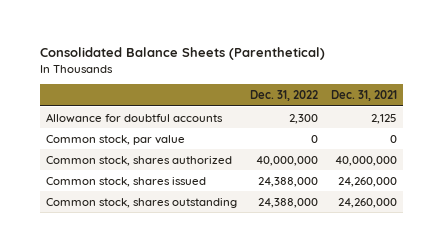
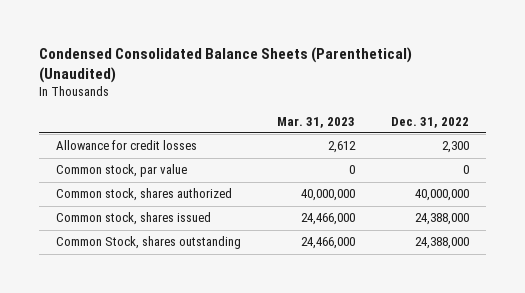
[39,47,325,61] Consolidated Balance Sheets (Parenthetical) -> [38,46,412,83] Condensed Consolidated Balance Sheets (Parenthetical) (Unaudited)
[330,90,397,102] Dec. 31, 2021 -> none
none -> [277,116,356,128] Mar. 31, 2023
[46,112,224,123] Allowance for doubtful accounts -> [56,140,198,151] Allowance for credit losses
[46,197,238,208] Common stock, shares outstanding -> [56,236,242,250] Common Stock, shares outstanding

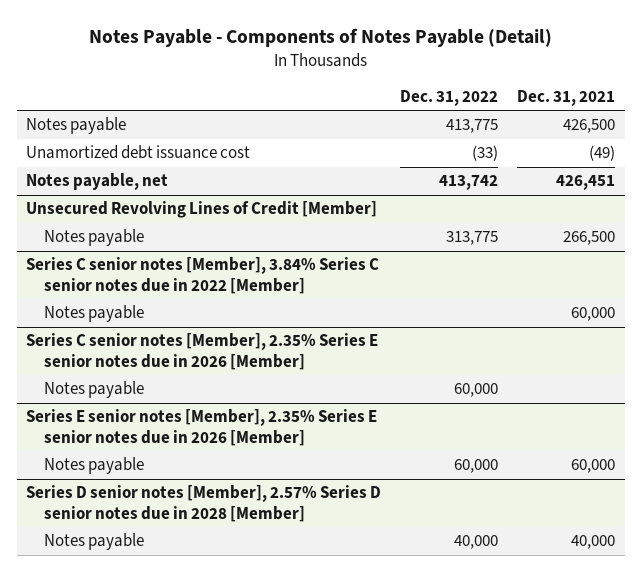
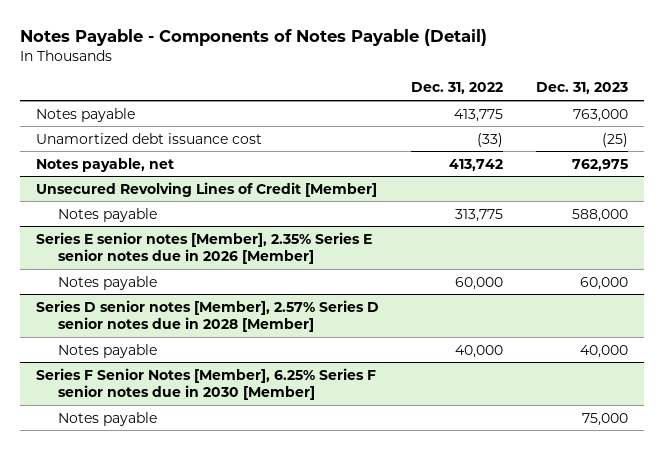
[517,89,616,106] Dec. 31, 2021 -> none
none -> [535,82,628,95] Dec. 31, 2023
[26,257,380,294] Series C senior notes [Member], 3.84% Series C senior notes due in 2022 [Member] -> none
[44,305,145,323] Notes payable -> none
[26,333,379,370] Series C senior notes [Member], 2.35% Series E senior notes due in 2026 [Member] -> none
[44,381,145,399] Notes payable -> none
none -> [35,367,376,401] Series F Senior Notes [Member], 6.25% Series F senior notes due in 2030 [Member]
none -> [57,411,157,426] Notes payable

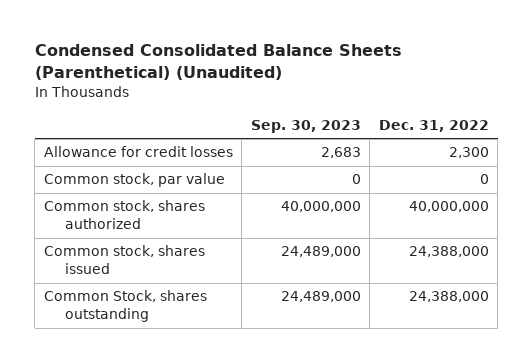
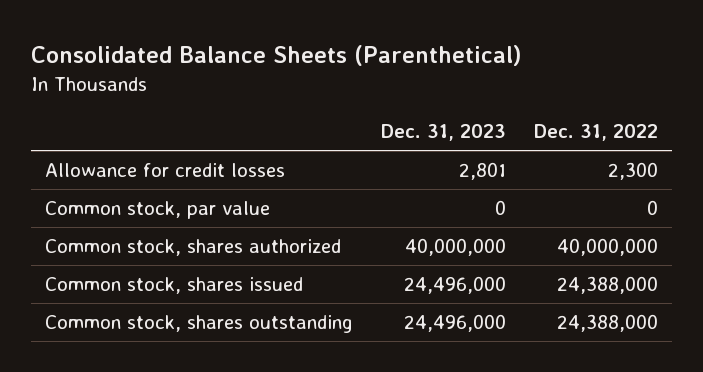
[34,44,402,81] Condensed Consolidated Balance Sheets (Parenthetical) (Unaudited) -> [31,45,523,67] Consolidated Balance Sheets (Parenthetical)
[250,119,361,133] Sep. 30, 2023 -> none
none -> [381,124,507,142] Dec. 31, 2023
[43,290,207,323] Common Stock, shares outstanding -> [45,315,354,334] Common stock, shares outstanding

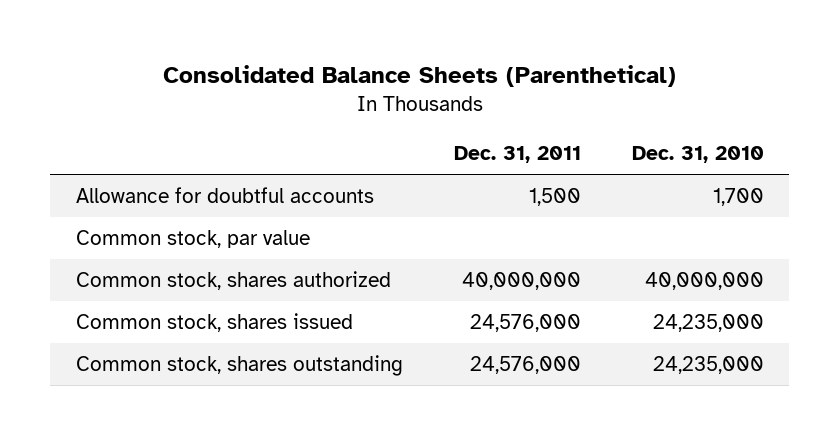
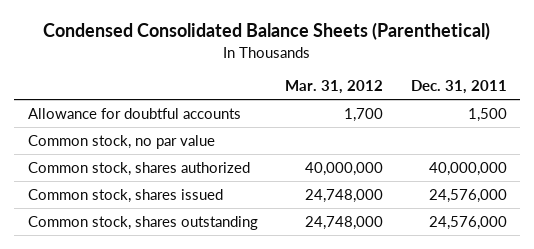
[162,64,676,87] Consolidated Balance Sheets (Parenthetical) -> [43,22,491,41] Condensed Consolidated Balance Sheets (Parenthetical)
[631,146,764,164] Dec. 31, 2010 -> none
none -> [285,80,384,95] Mar. 31, 2012
[75,230,310,249] Common stock, par value -> [27,134,215,149] Common stock, no par value

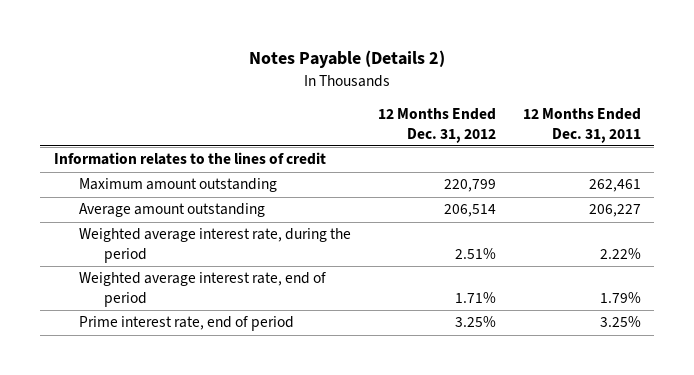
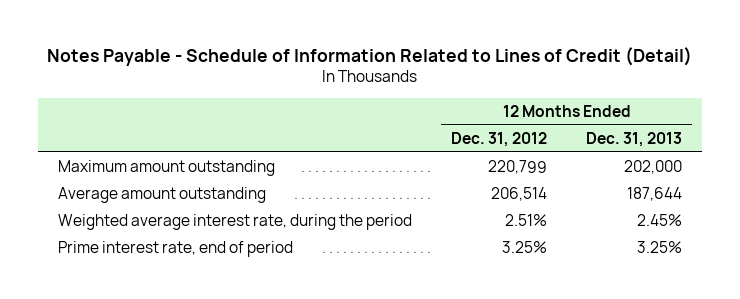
[249,50,446,69] Notes Payable (Details 2) -> [46,46,692,66] Notes Payable - Schedule of Information Related to Lines of Credit (Detail)
[522,107,641,143] 12 Months Ended Dec. 31, 2011 -> none
none -> [586,131,683,147] Dec. 31, 2013
[53,152,326,166] Information relates to the lines of credit -> none
[78,272,326,308] Weighted average interest rate, end of period -> none

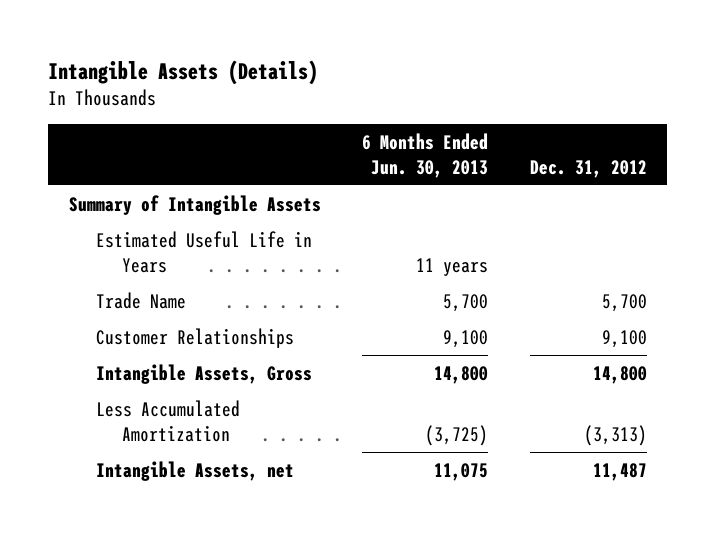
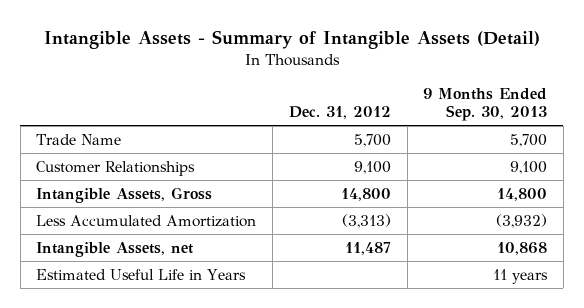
[48,59,319,85] Intangible Assets (Details) -> [43,30,540,50] Intangible Assets - Summary of Intangible Assets (Detail)
[362,133,489,178] 6 Months Ended Jun. 30, 2013 -> none
none -> [423,88,548,122] 9 Months Ended Sep. 30, 2013
[69,194,322,215] Summary of Intangible Assets -> none
[95,230,312,273] Estimated Useful Life in Years -> [36,268,247,280] Estimated Useful Life in Years

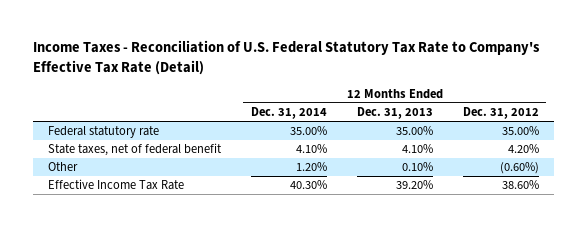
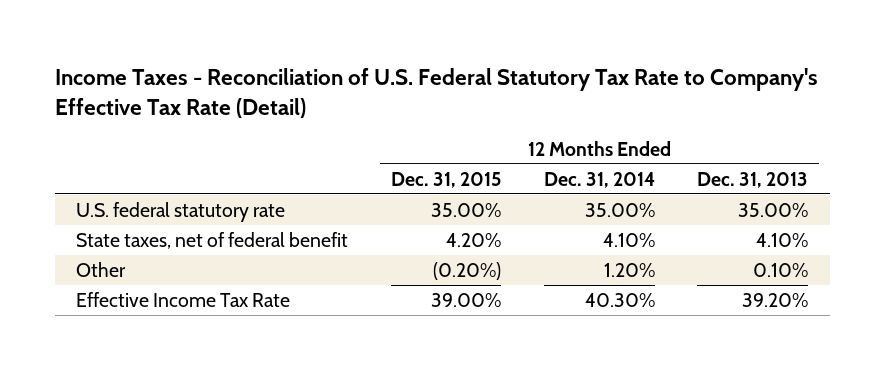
[462,106,539,119] Dec. 31, 2012 -> none
none -> [390,171,501,188] Dec. 31, 2015
[47,126,159,139] Federal statutory rate -> [75,201,285,222] U.S. federal statutory rate

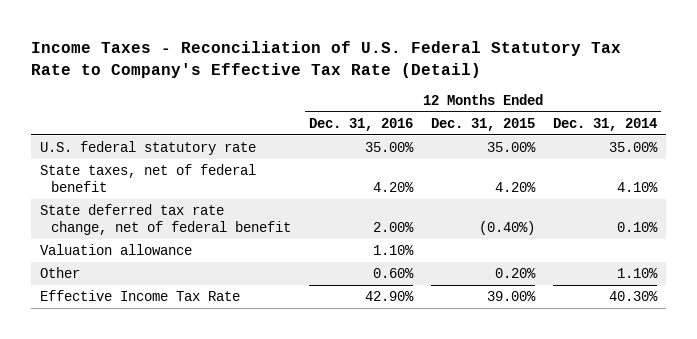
[697,171,809,188] Dec. 31, 2013 -> none
none -> [309,117,414,131] Dec. 31, 2016
none -> [40,204,292,236] State deferred tax rate change, net of federal benefit
none -> [40,244,193,256] Valuation allowance
[432,261,501,280] (0.20%) -> [495,268,537,279] 0.20%
[603,262,655,277] 1.20% -> [616,268,658,279] 1.10%

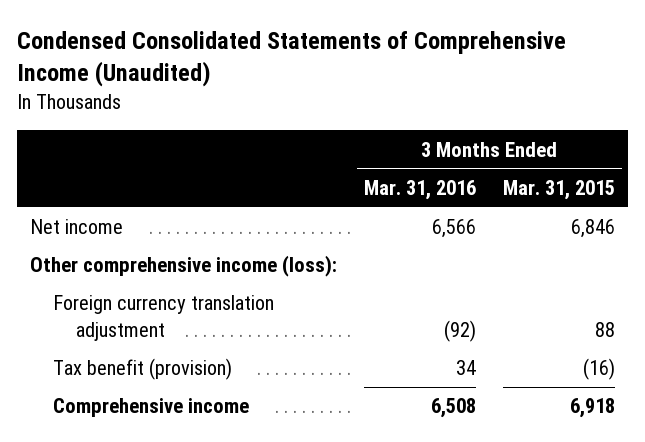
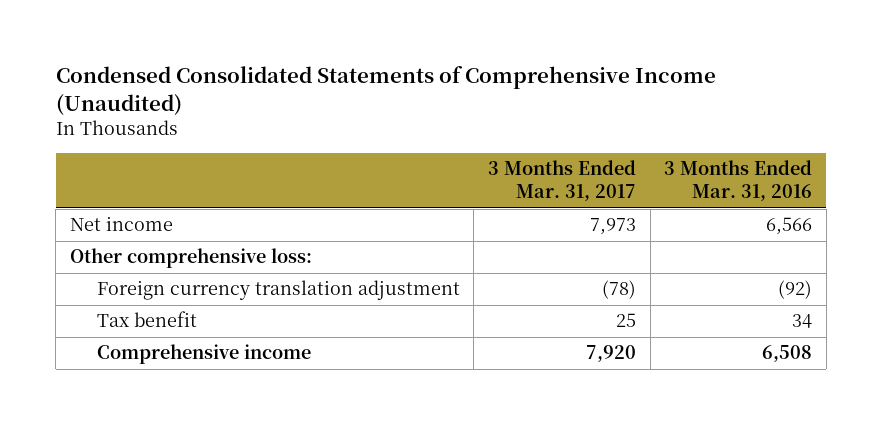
[502,179,615,200] Mar. 31, 2015 -> none
none -> [488,160,637,202] 3 Months Ended Mar. 31, 2017
[30,255,338,278] Other comprehensive income (loss): -> [69,248,312,269] Other comprehensive loss:
[53,358,233,381] Tax benefit (provision) -> [96,311,197,328] Tax benefit

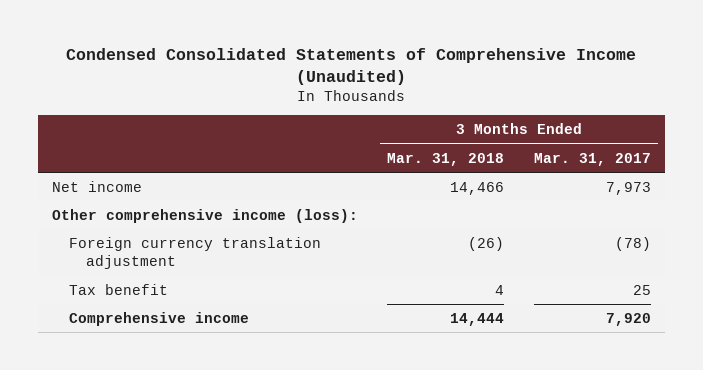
[664,160,813,202] 3 Months Ended Mar. 31, 2016 -> none
none -> [387,152,505,166] Mar. 31, 2018
[69,248,312,269] Other comprehensive loss: -> [52,208,359,223] Other comprehensive income (loss):

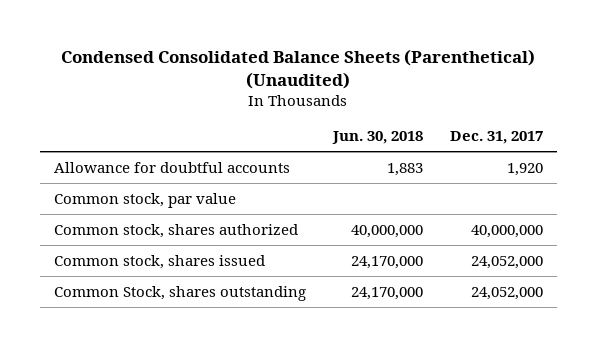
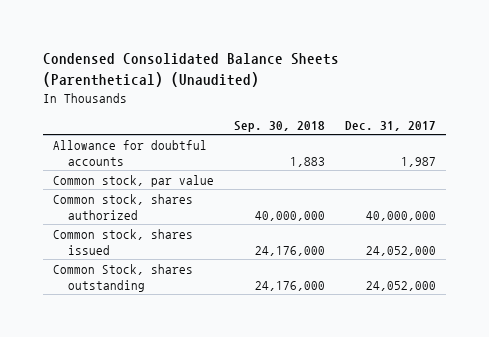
[331,131,423,145] Jun. 30, 2018 -> none
none -> [233,120,325,132] Sep. 30, 2018
[507,162,544,176] 1,920 -> [400,156,436,167] 1,987

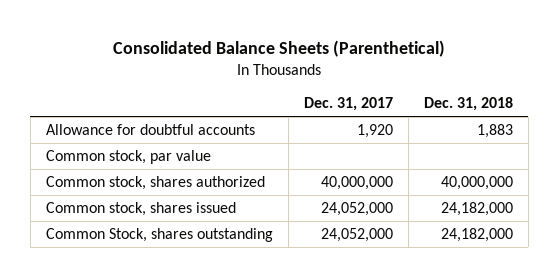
[43,53,340,87] Condensed Consolidated Balance Sheets (Parenthetical) (Unaudited) -> [113,40,446,58] Consolidated Balance Sheets (Parenthetical)
[233,120,325,132] Sep. 30, 2018 -> none
none -> [423,97,513,112] Dec. 31, 2018
[400,156,436,167] 1,987 -> [356,123,393,138] 1,920

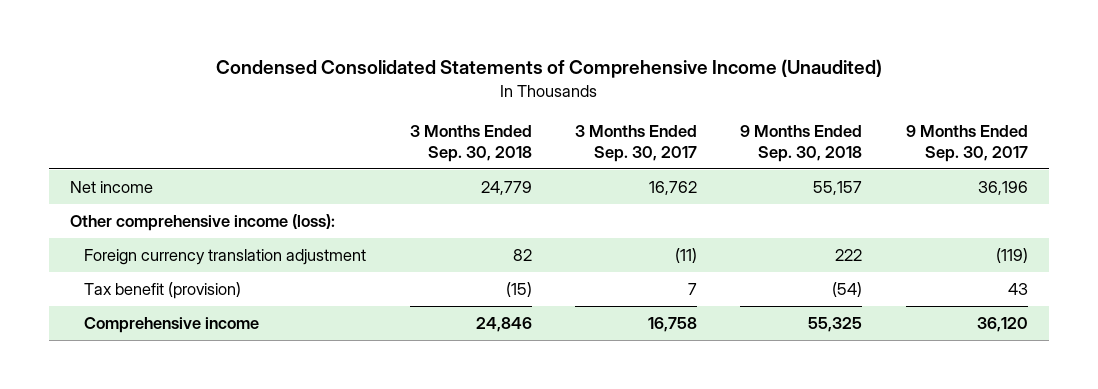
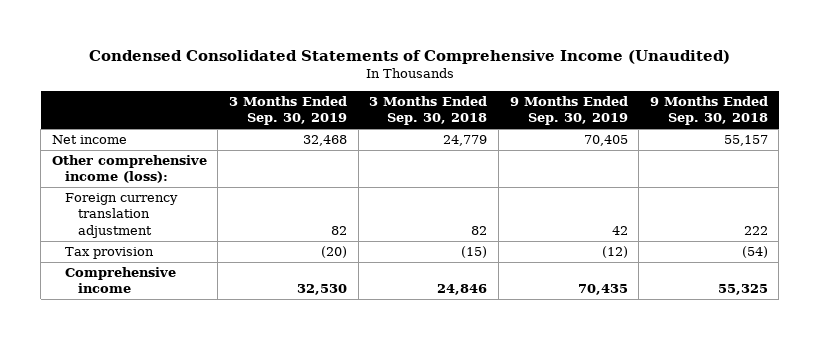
[575,124,698,162] 3 Months Ended Sep. 30, 2017 -> none
[905,124,1028,162] 9 Months Ended Sep. 30, 2017 -> none
none -> [229,96,348,126] 3 Months Ended Sep. 30, 2019
none -> [509,96,628,126] 9 Months Ended Sep. 30, 2019
[84,282,242,300] Tax benefit (provision) -> [64,247,154,260] Tax provision

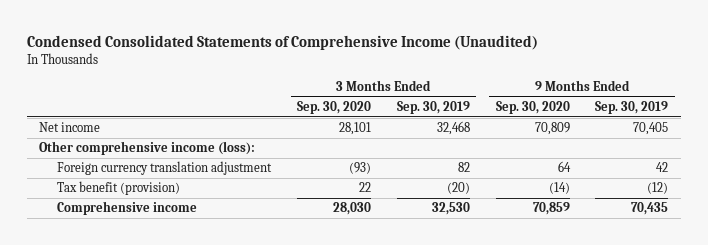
[369,96,488,126] 3 Months Ended Sep. 30, 2018 -> none
[649,96,768,126] 9 Months Ended Sep. 30, 2018 -> none
none -> [297,101,372,115] Sep. 30, 2020
none -> [495,101,570,115] Sep. 30, 2020
[64,247,154,260] Tax provision -> [57,181,181,196] Tax benefit (provision)

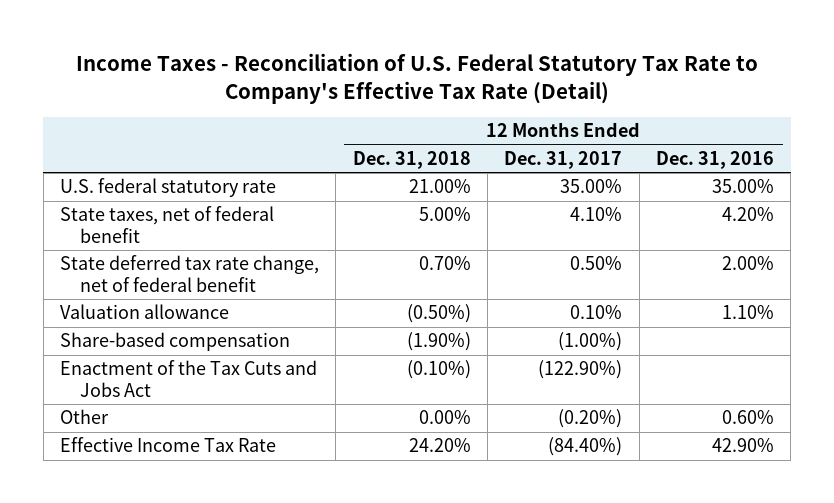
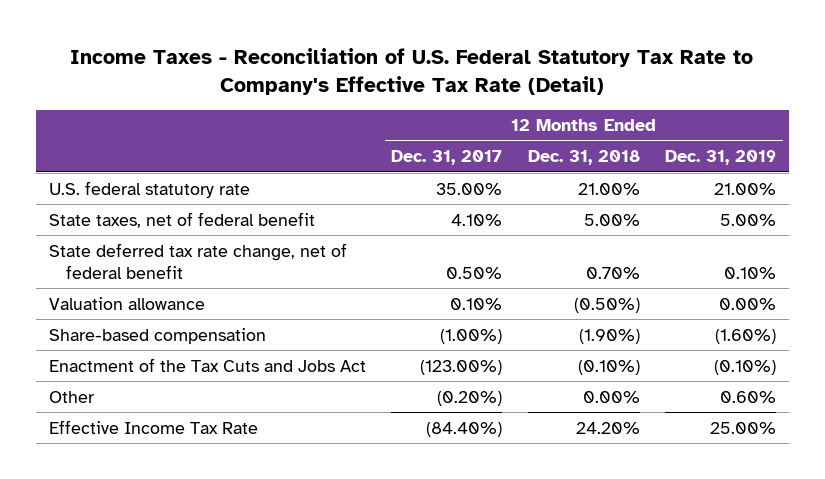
[656,150,775,169] Dec. 31, 2016 -> none
none -> [665,150,777,166] Dec. 31, 2019
[538,360,623,380] (122.90%) -> [420,359,503,375] (123.00%)

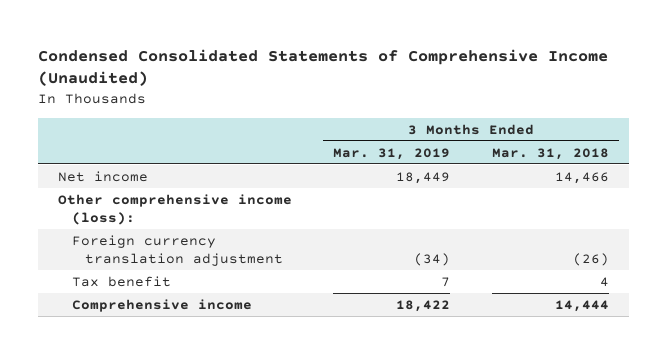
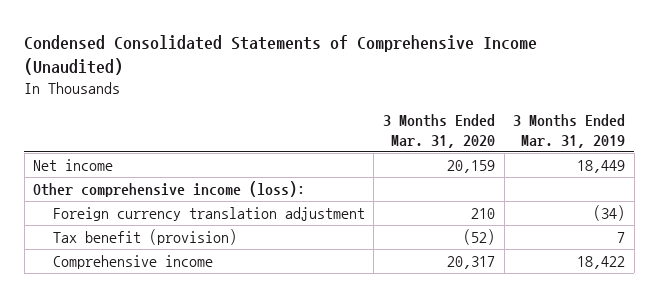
[491,147,609,160] Mar. 31, 2018 -> none
none -> [383,114,496,148] 3 Months Ended Mar. 31, 2020
[71,275,171,287] Tax benefit -> [52,228,237,245] Tax benefit (provision)

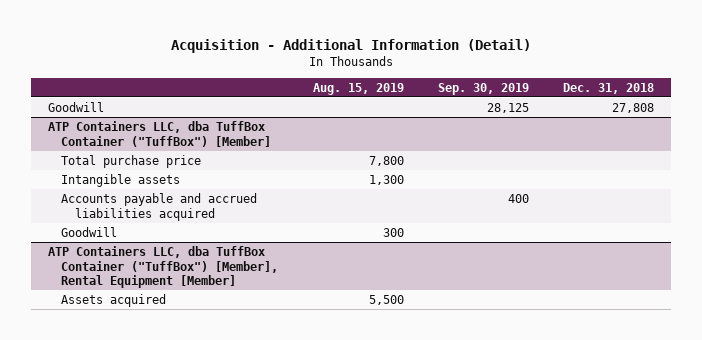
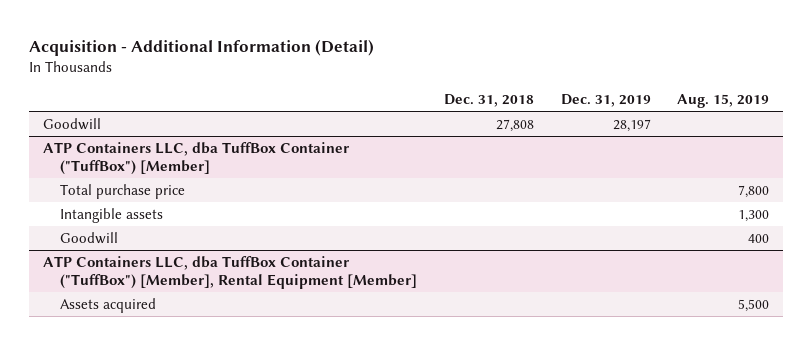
[437,82,529,95] Sep. 30, 2019 -> none
none -> [560,93,651,107] Dec. 31, 2019
[61,192,258,221] Accounts payable and accrued liabilities acquired -> none
[382,227,404,237] 300 -> [748,233,770,243] 400

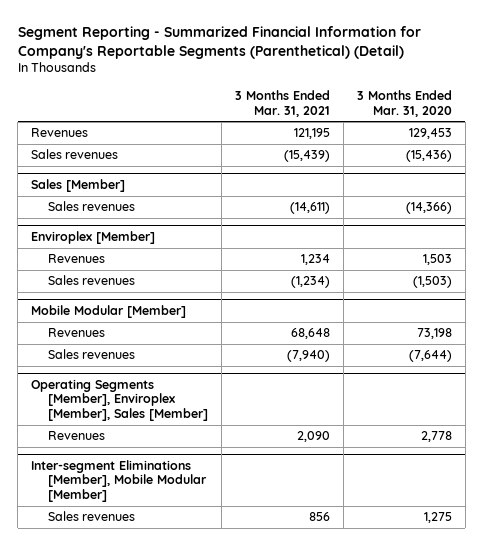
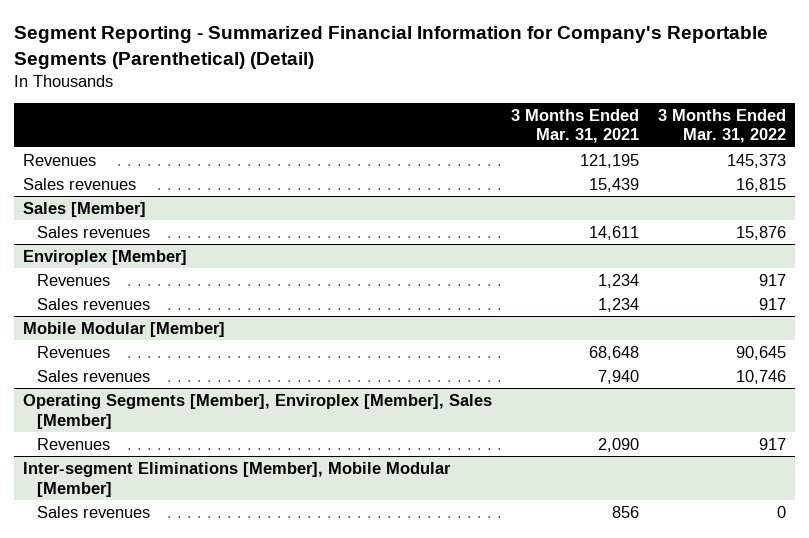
[356,90,452,117] 3 Months Ended Mar. 31, 2020 -> none
none -> [657,108,786,144] 3 Months Ended Mar. 31, 2022
[284,150,331,163] (15,439) -> [589,177,640,192] 15,439
[290,202,331,215] (14,611) -> [589,225,640,240] 14,611
[291,276,331,289] (1,234) -> [598,297,640,312] 1,234
[287,350,331,363] (7,940) -> [598,369,640,384] 7,940

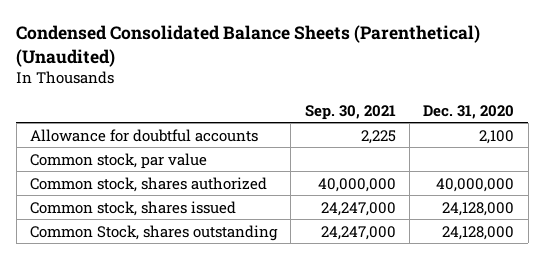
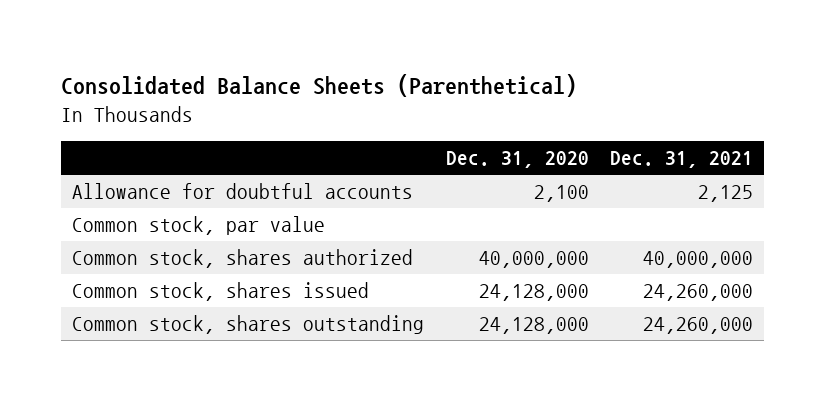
[16,25,481,67] Condensed Consolidated Balance Sheets (Parenthetical) (Unaudited) -> [61,74,578,98] Consolidated Balance Sheets (Parenthetical)
[304,104,396,120] Sep. 30, 2021 -> none
none -> [610,151,754,169] Dec. 31, 2021
[30,224,279,241] Common Stock, shares outstanding -> [72,314,425,334] Common stock, shares outstanding

